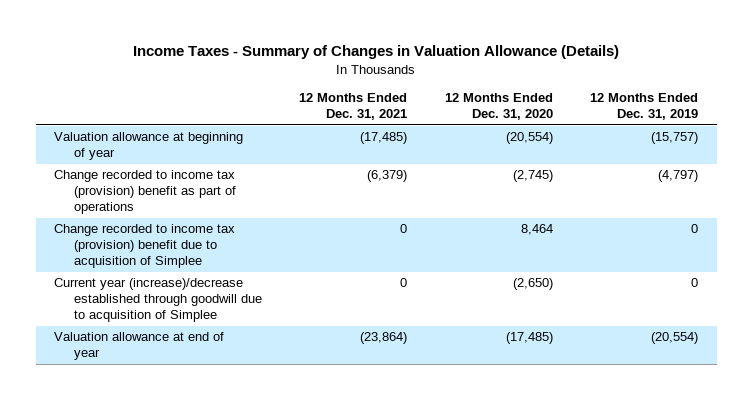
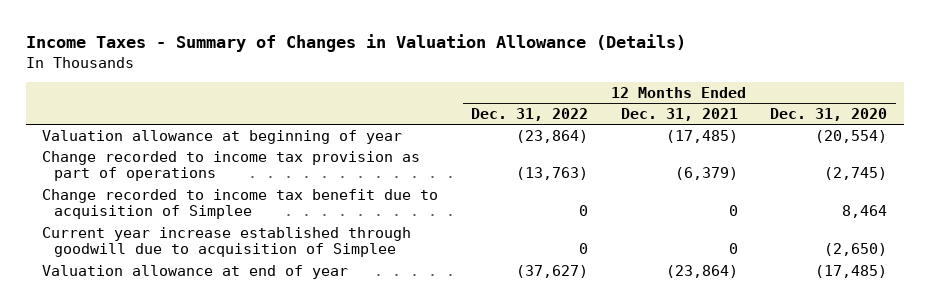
[590,93,699,121] 12 Months Ended Dec. 31, 2019 -> none
none -> [471,108,589,122] Dec. 31, 2022
[54,170,236,215] Change recorded to income tax (provision) benefit as part of operations -> [42,150,421,182] Change recorded to income tax provision as part of operations
[54,224,236,269] Change recorded to income tax (provision) benefit due to acquisition of Simplee -> [42,188,439,220] Change recorded to income tax benefit due to acquisition of Simplee
[54,278,262,323] Current year (increase)/decrease established through goodwill due to acquisition of Simplee -> [42,226,412,258] Current year increase established through goodwill due to acquisition of Simplee

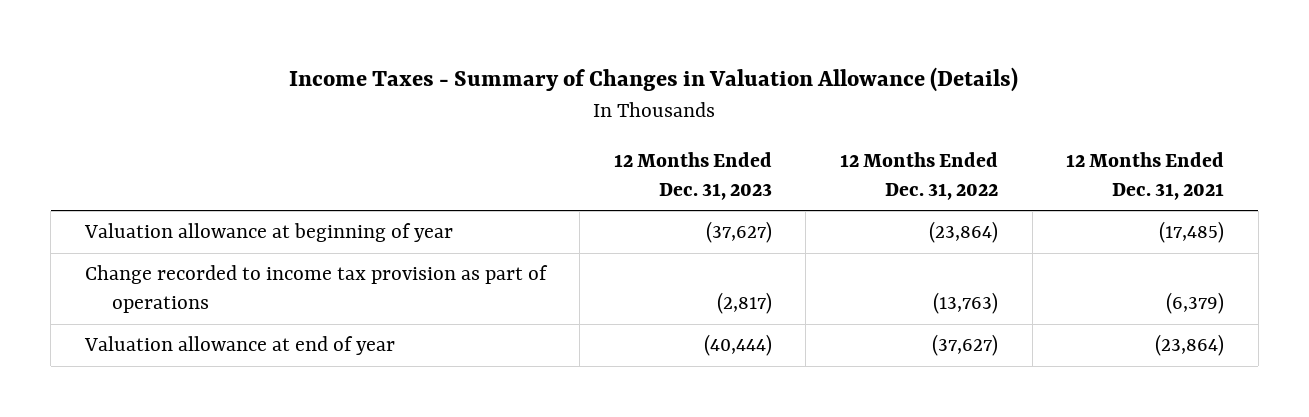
[770,108,888,122] Dec. 31, 2020 -> none
none -> [613,151,772,200] 12 Months Ended Dec. 31, 2023
[42,188,439,220] Change recorded to income tax benefit due to acquisition of Simplee -> none
[42,226,412,258] Current year increase established through goodwill due to acquisition of Simplee -> none

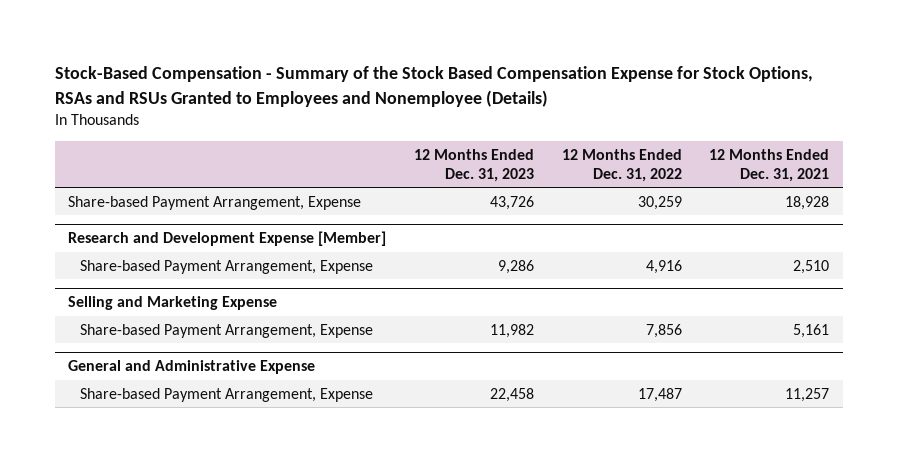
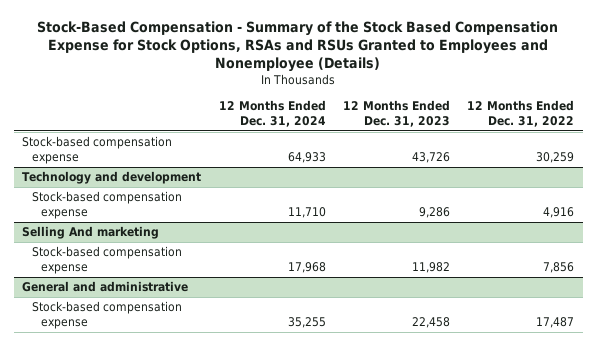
[709,149,830,182] 12 Months Ended Dec. 31, 2021 -> none
none -> [218,100,326,128] 12 Months Ended Dec. 31, 2024
[68,195,362,210] Share-based Payment Arrangement, Expense -> [22,136,173,164] Stock-based compensation expense
[68,231,387,247] Research and Development Expense [Member] -> [22,171,202,185] Technology and development
[80,259,374,274] Share-based Payment Arrangement, Expense -> [31,191,182,219] Stock-based compensation expense
[68,296,278,311] Selling and Marketing Expense -> [22,226,160,240] Selling And marketing
[80,323,374,338] Share-based Payment Arrangement, Expense -> [31,246,182,274] Stock-based compensation expense
[68,360,316,375] General and Administrative Expense -> [22,281,189,293] General and administrative
[80,387,374,402] Share-based Payment Arrangement, Expense -> [31,301,182,329] Stock-based compensation expense

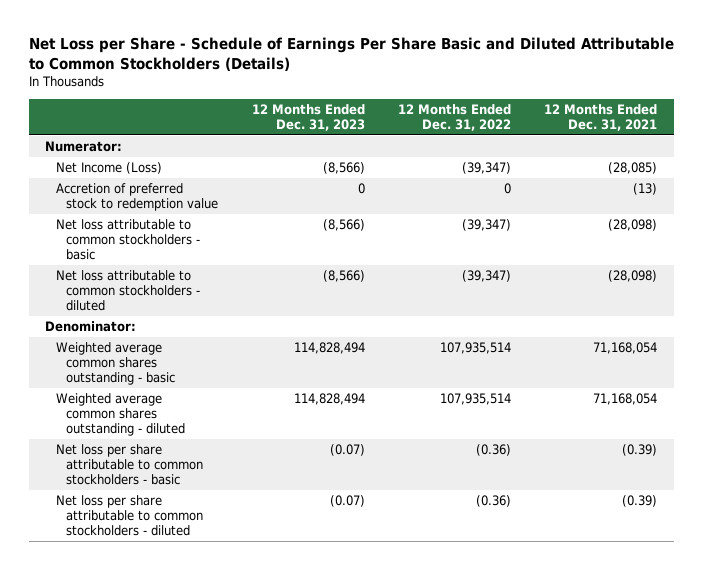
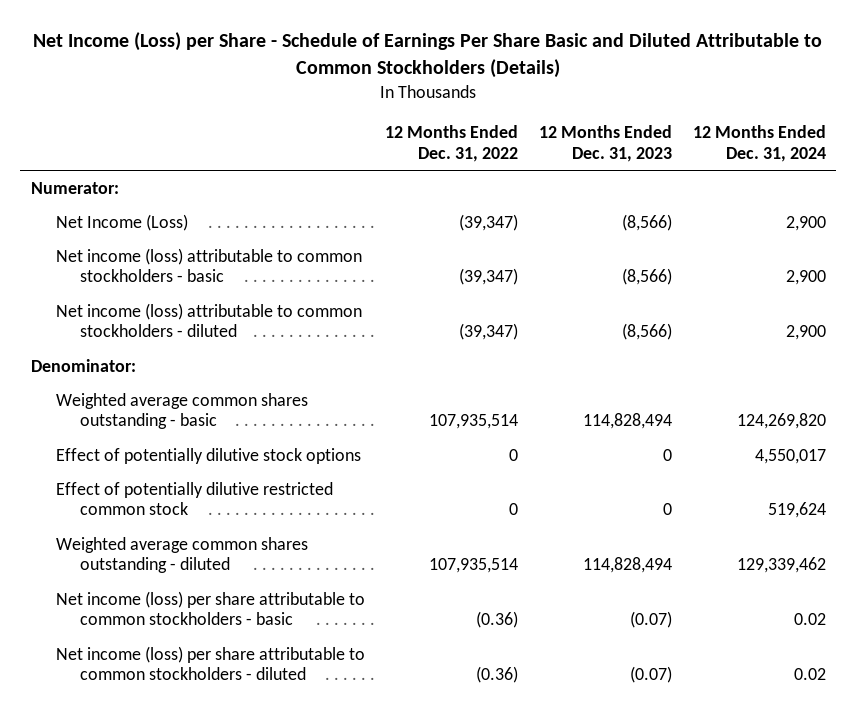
[28,36,674,71] Net Loss per Share - Schedule of Earnings Per Share Basic and Diluted Attributable to Common Stockholders (Details) -> [33,32,823,79] Net Income (Loss) per Share - Schedule of Earnings Per Share Basic and Diluted Attributable to Common Stockholders (Details)
[544,104,658,132] 12 Months Ended Dec. 31, 2021 -> none
none -> [692,125,826,162] 12 Months Ended Dec. 31, 2024
[55,182,219,212] Accretion of preferred stock to redemption value -> none
[55,218,201,261] Net loss attributable to common stockholders - basic -> [55,247,362,283] Net income (loss) attributable to common stockholders - basic
[55,269,201,312] Net loss attributable to common stockholders - diluted -> [55,302,362,338] Net income (loss) attributable to common stockholders - diluted
none -> [55,447,361,464] Effect of potentially dilutive stock options
none -> [55,481,333,516] Effect of potentially dilutive restricted common stock
[55,443,204,486] Net loss per share attributable to common stockholders - basic -> [55,590,365,626] Net income (loss) per share attributable to common stockholders - basic
[55,494,204,537] Net loss per share attributable to common stockholders - diluted -> [55,645,365,681] Net income (loss) per share attributable to common stockholders - diluted

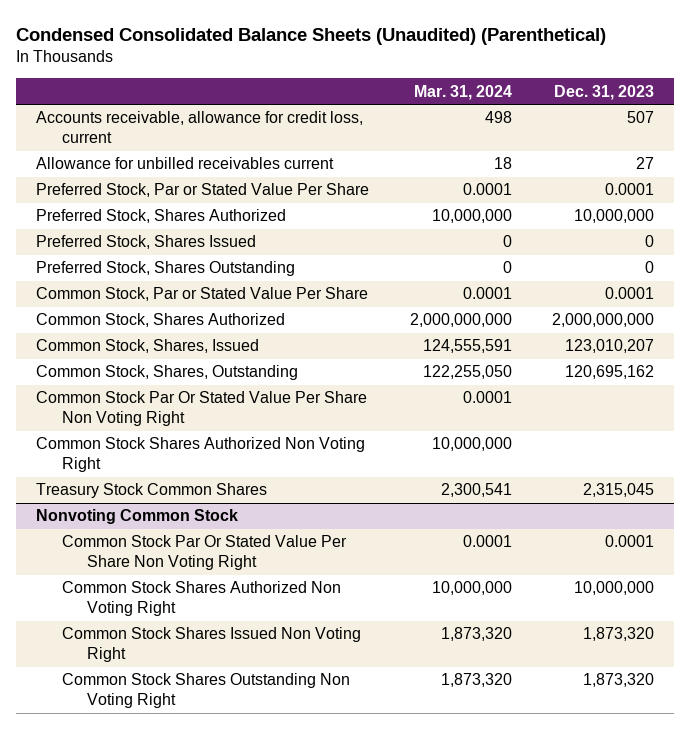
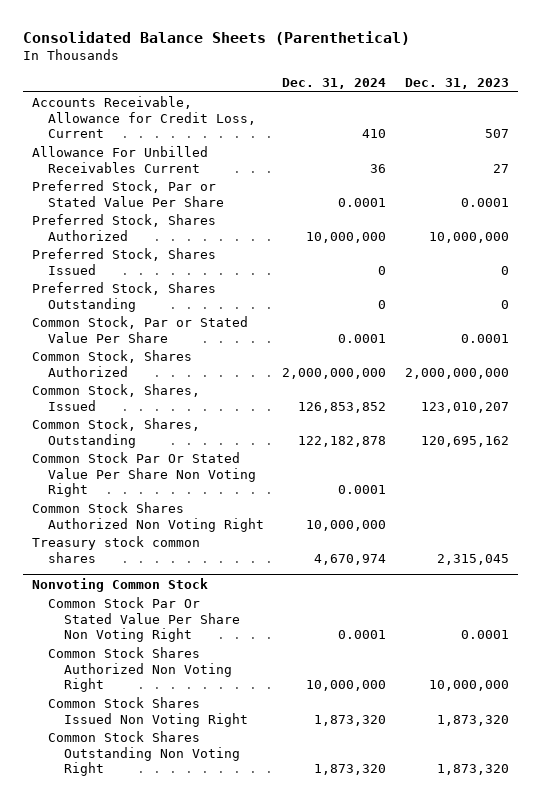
[16,27,607,45] Condensed Consolidated Balance Sheets (Unaudited) (Parenthetical) -> [22,30,410,45] Consolidated Balance Sheets (Parenthetical)
[413,84,512,100] Mar. 31, 2024 -> none
none -> [282,77,387,89] Dec. 31, 2024
[36,111,364,144] Accounts receivable, allowance for credit loss, current -> [31,96,257,139] Accounts Receivable, Allowance for Credit Loss, Current
[36,157,335,170] Allowance for unbilled receivables current -> [31,146,208,173] Allowance For Unbilled Receivables Current
[36,483,268,499] Treasury Stock Common Shares -> [31,536,200,563] Treasury stock common shares

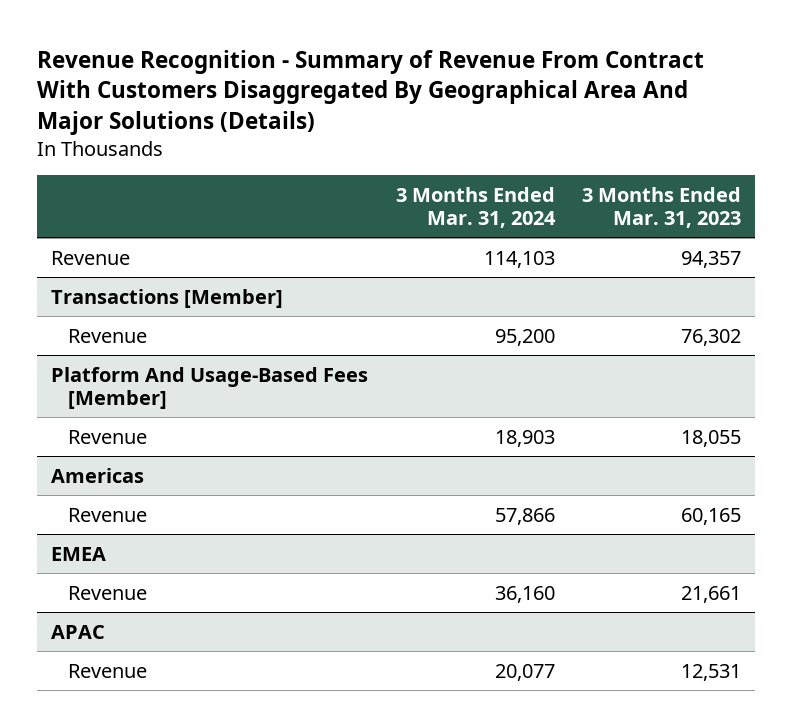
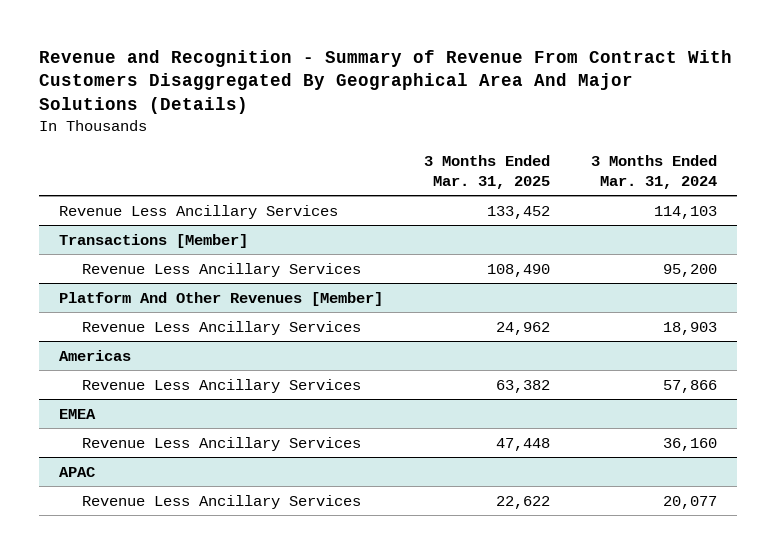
[36,49,704,135] Revenue Recognition - Summary of Revenue From Contract With Customers Disaggregated By Geographical Area And Major Solutions (Details) -> [38,49,732,115] Revenue and Recognition - Summary of Revenue From Contract With Customers Disaggregated By Geographical Area And Major Solutions (Details)
[582,186,742,229] 3 Months Ended Mar. 31, 2023 -> none
none -> [423,154,550,189] 3 Months Ended Mar. 31, 2025
[50,250,130,265] Revenue -> [59,204,339,219] Revenue Less Ancillary Services
[50,366,368,409] Platform And Usage-Based Fees [Member] -> none
[68,328,148,343] Revenue -> [82,262,362,277] Revenue Less Ancillary Services
none -> [59,291,384,306] Platform And Other Revenues [Member]
[68,429,148,444] Revenue -> [82,320,362,335] Revenue Less Ancillary Services
[68,507,148,522] Revenue -> [82,378,362,393] Revenue Less Ancillary Services
[68,585,148,600] Revenue -> [82,436,362,451] Revenue Less Ancillary Services
[68,663,148,678] Revenue -> [82,494,362,509] Revenue Less Ancillary Services

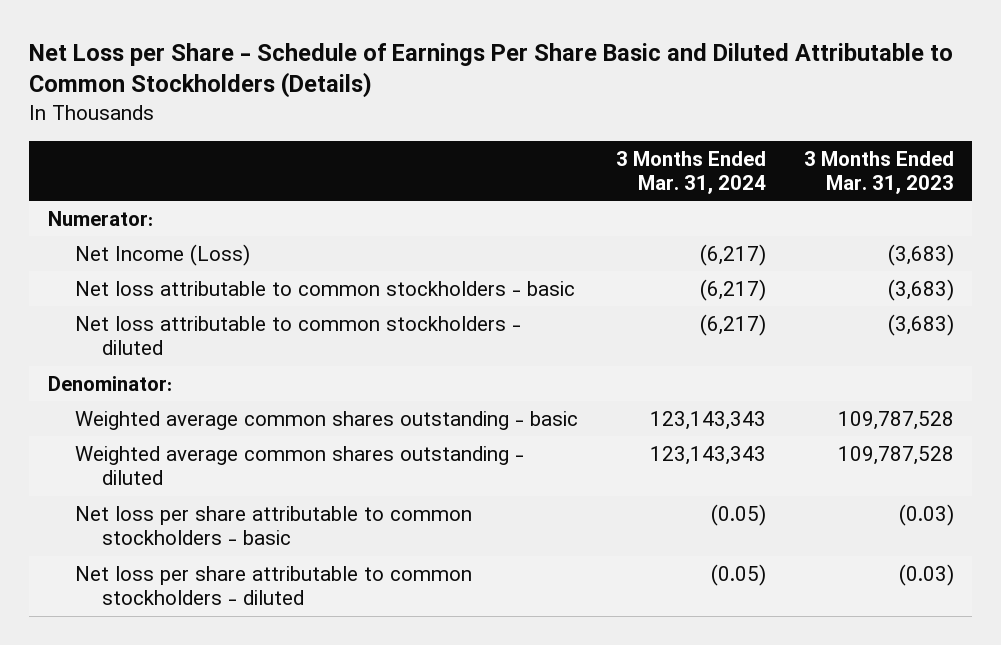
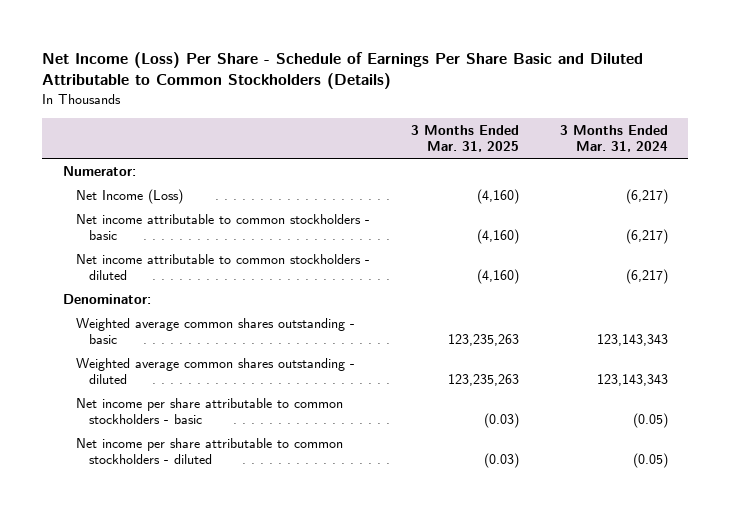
[28,42,953,99] Net Loss per Share - Schedule of Earnings Per Share Basic and Diluted Attributable to Common Stockholders (Details) -> [42,51,644,90] Net Income (Loss) Per Share - Schedule of Earnings Per Share Basic and Diluted Attributable to Common Stockholders (Details)
[803,150,954,194] 3 Months Ended Mar. 31, 2023 -> none
none -> [410,124,519,152] 3 Months Ended Mar. 31, 2025
[74,281,575,297] Net loss attributable to common stockholders - basic -> [75,213,370,241] Net income attributable to common stockholders - basic
[74,316,521,356] Net loss attributable to common stockholders - diluted -> [75,253,370,281] Net income attributable to common stockholders - diluted
[74,506,472,546] Net loss per share attributable to common stockholders - basic -> [75,397,343,425] Net income per share attributable to common stockholders - basic
[74,566,472,606] Net loss per share attributable to common stockholders - diluted -> [75,437,343,465] Net income per share attributable to common stockholders - diluted

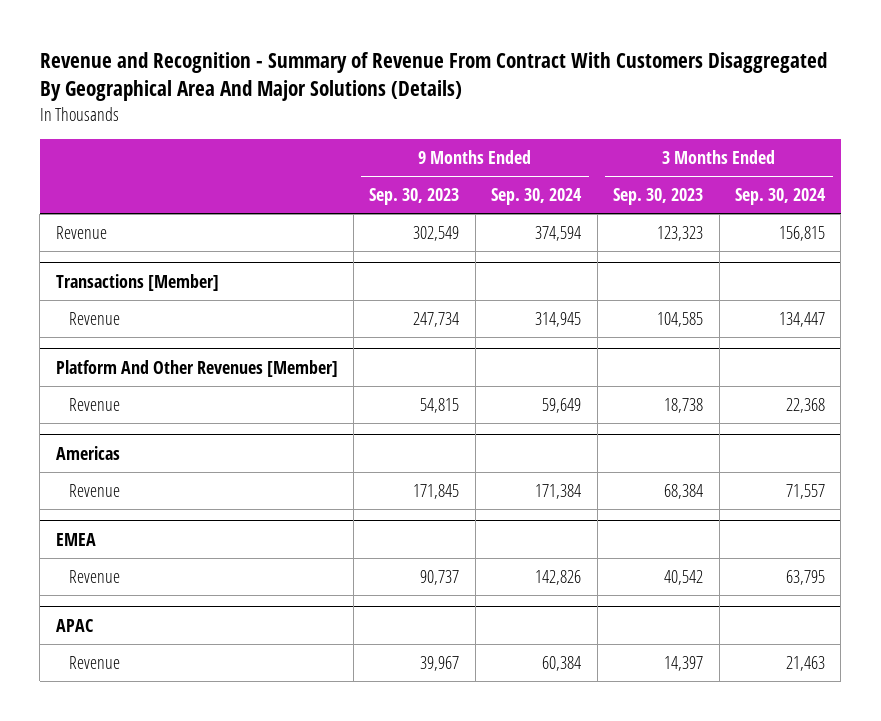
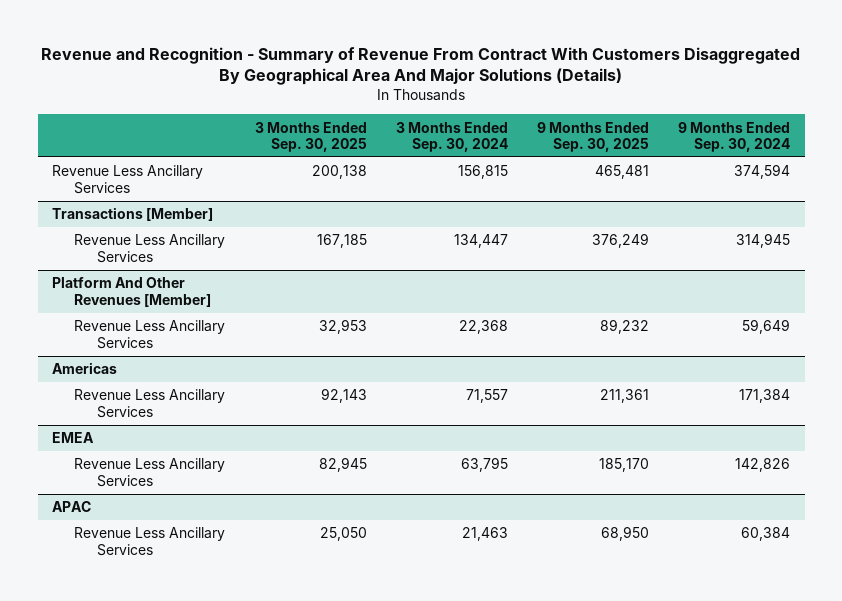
[369,188,460,206] Sep. 30, 2023 -> none
[613,188,704,206] Sep. 30, 2023 -> none
none -> [254,121,367,153] 3 Months Ended Sep. 30, 2025
none -> [536,121,649,153] 9 Months Ended Sep. 30, 2025
[55,226,107,240] Revenue -> [52,165,204,194] Revenue Less Ancillary Services
[68,312,120,326] Revenue -> [74,234,226,263] Revenue Less Ancillary Services
[68,398,120,412] Revenue -> [74,320,226,349] Revenue Less Ancillary Services
[68,484,120,498] Revenue -> [74,389,226,418] Revenue Less Ancillary Services
[68,570,120,584] Revenue -> [74,458,226,487] Revenue Less Ancillary Services
[68,656,120,670] Revenue -> [74,527,226,556] Revenue Less Ancillary Services

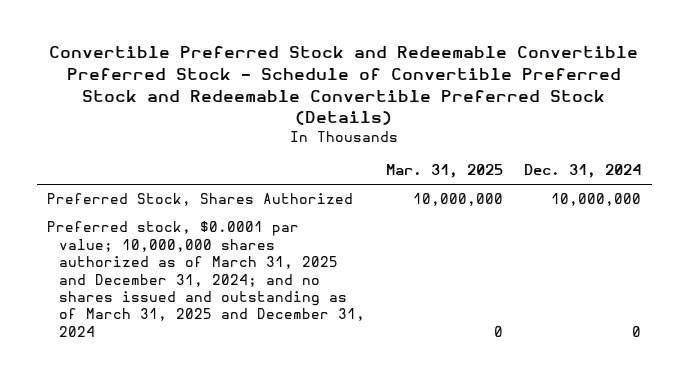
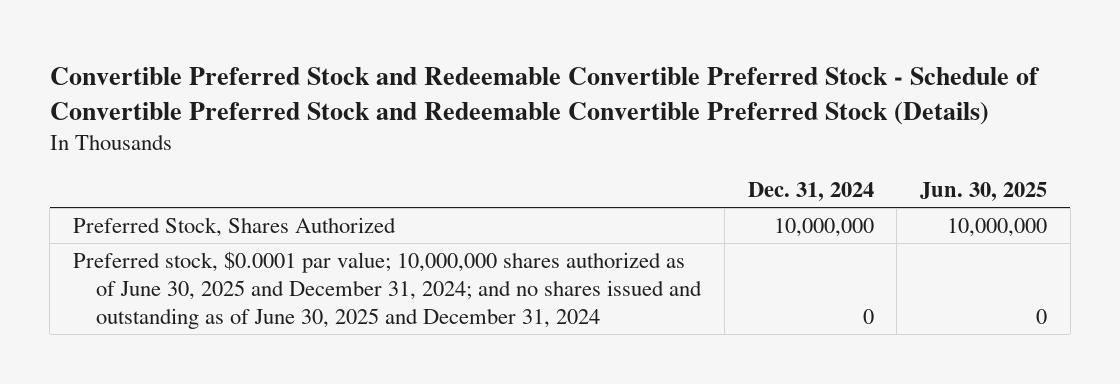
[386,164,504,179] Mar. 31, 2025 -> none
none -> [919,182,1047,202] Jun. 30, 2025
[47,221,365,337] Preferred stock, $0.0001 par value; 10,000,000 shares authorized as of March 31, 2025 and December 31, 2024; and no shares issued and outstanding as of March 31, 2025 and December 31, 2024 -> [73,250,703,330] Preferred stock, $0.0001 par value; 10,000,000 shares authorized as of June 30, 2025 and December 31, 2024; and no shares issued and outstanding as of June 30, 2025 and December 31, 2024

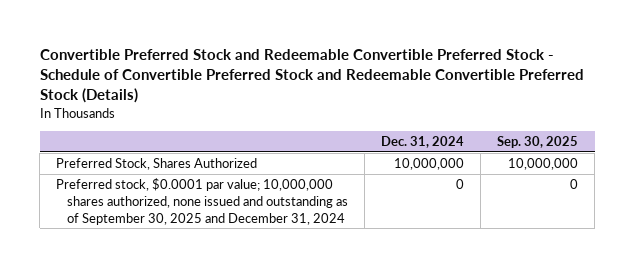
[919,182,1047,202] Jun. 30, 2025 -> none
none -> [497,136,579,149] Sep. 30, 2025
[73,250,703,330] Preferred stock, $0.0001 par value; 10,000,000 shares authorized as of June 30, 2025 and December 31, 2024; and no shares issued and outstanding as of June 30, 2025 and December 31, 2024 -> [56,178,348,225] Preferred stock, $0.0001 par value; 10,000,000 shares authorized, none issued and outstanding as of September 30, 2025 and December 31, 2024

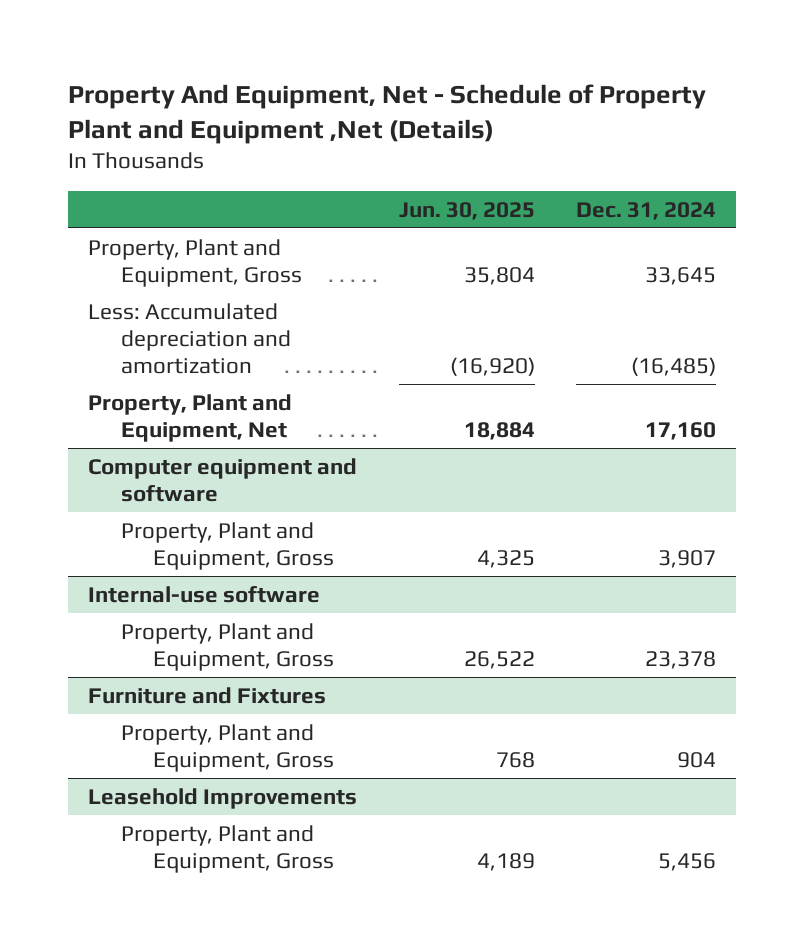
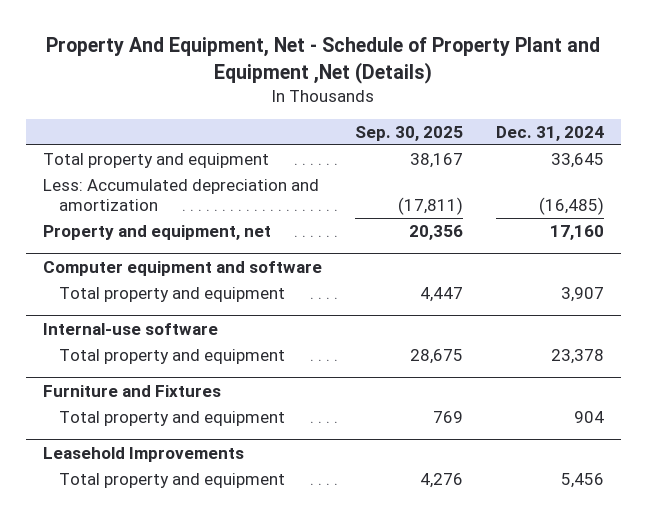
[398,201,535,220] Jun. 30, 2025 -> none
none -> [354,125,463,141] Sep. 30, 2025
[88,238,302,287] Property, Plant and Equipment, Gross -> [42,153,269,169] Total property and equipment
[88,393,293,442] Property, Plant and Equipment, Net -> [42,225,271,241] Property and equipment, net
[120,521,335,570] Property, Plant and Equipment, Gross -> [58,287,285,303] Total property and equipment
[120,622,335,671] Property, Plant and Equipment, Gross -> [58,349,285,365] Total property and equipment
[120,723,335,772] Property, Plant and Equipment, Gross -> [58,411,285,427] Total property and equipment
[120,824,335,873] Property, Plant and Equipment, Gross -> [58,473,285,489] Total property and equipment

